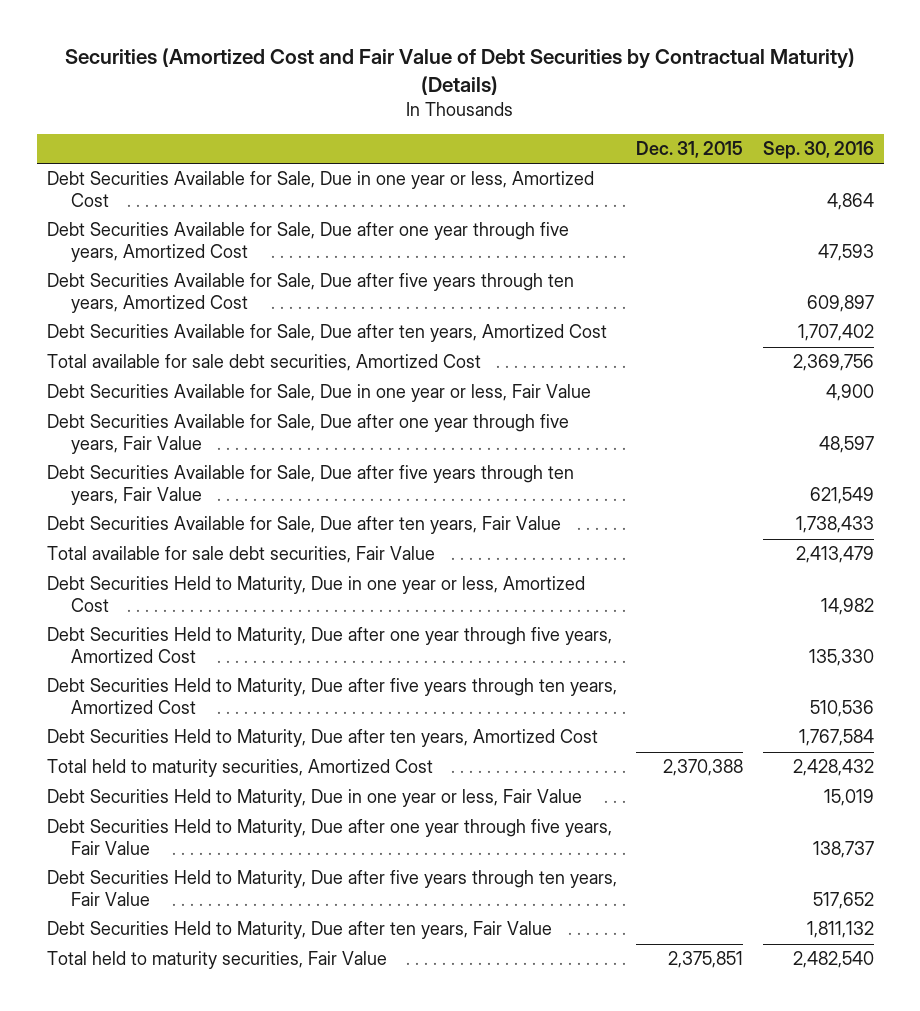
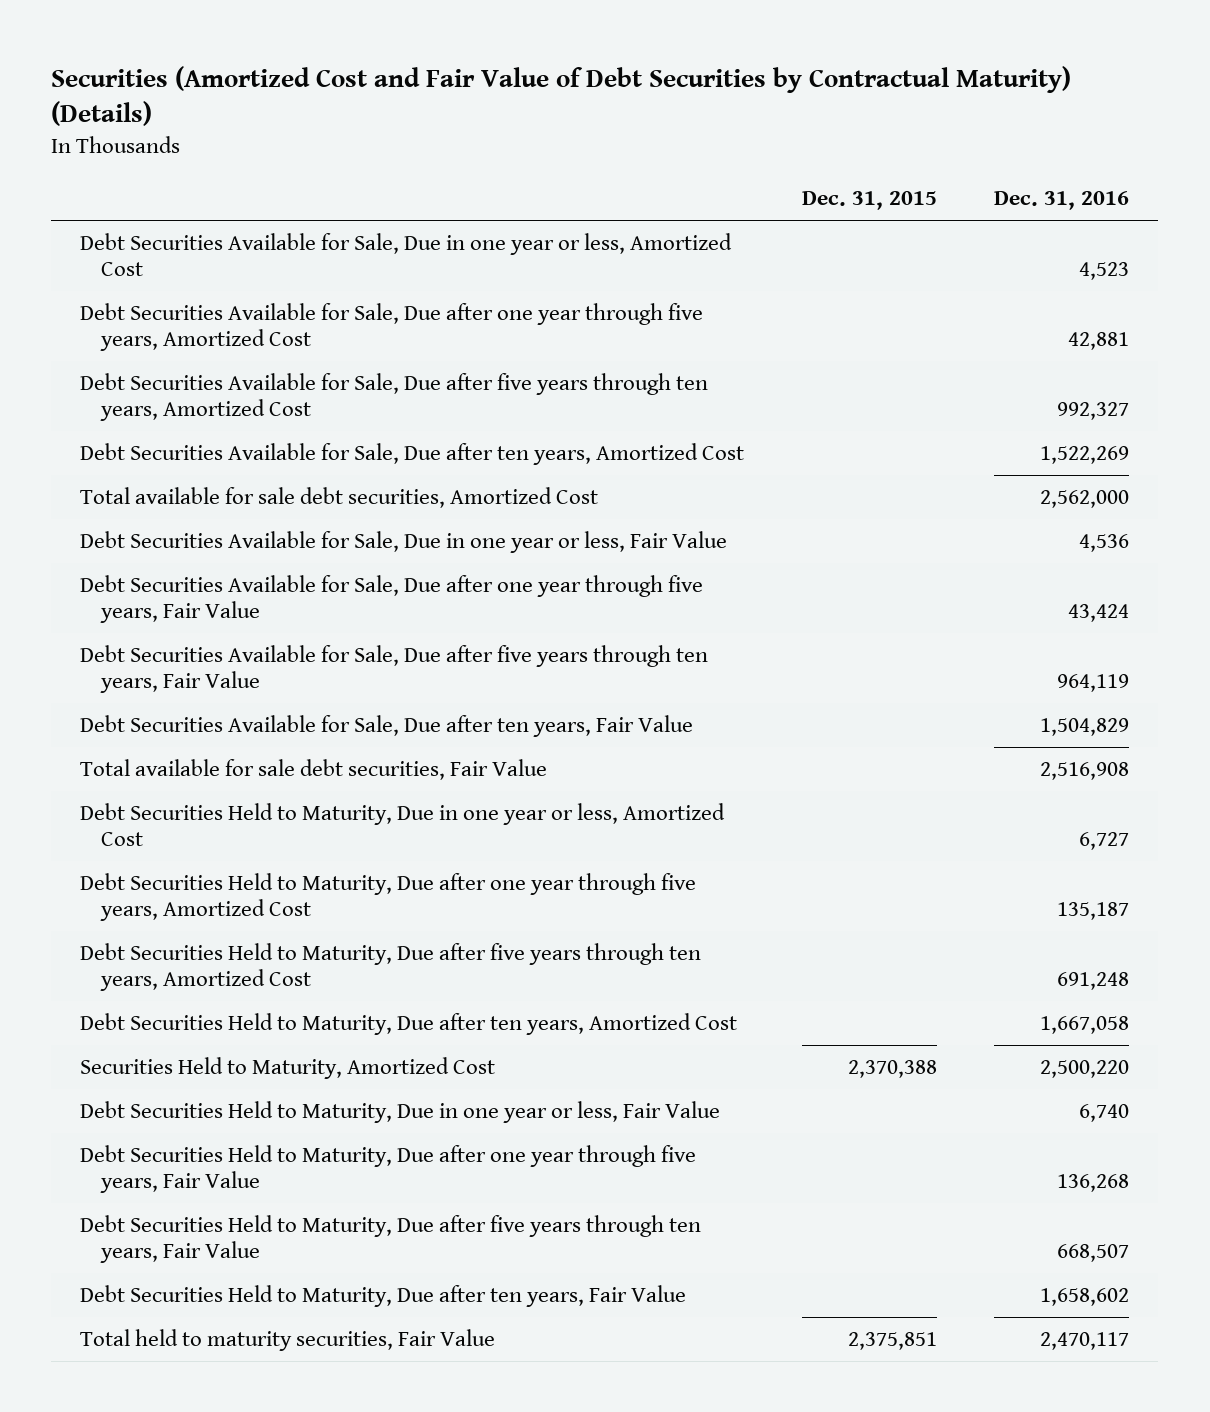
[762,141,874,160] Sep. 30, 2016 -> none
none -> [994,191,1130,211] Dec. 31, 2016
[46,759,433,778] Total held to maturity securities, Amortized Cost -> [80,1057,496,1080] Securities Held to Maturity, Amortized Cost

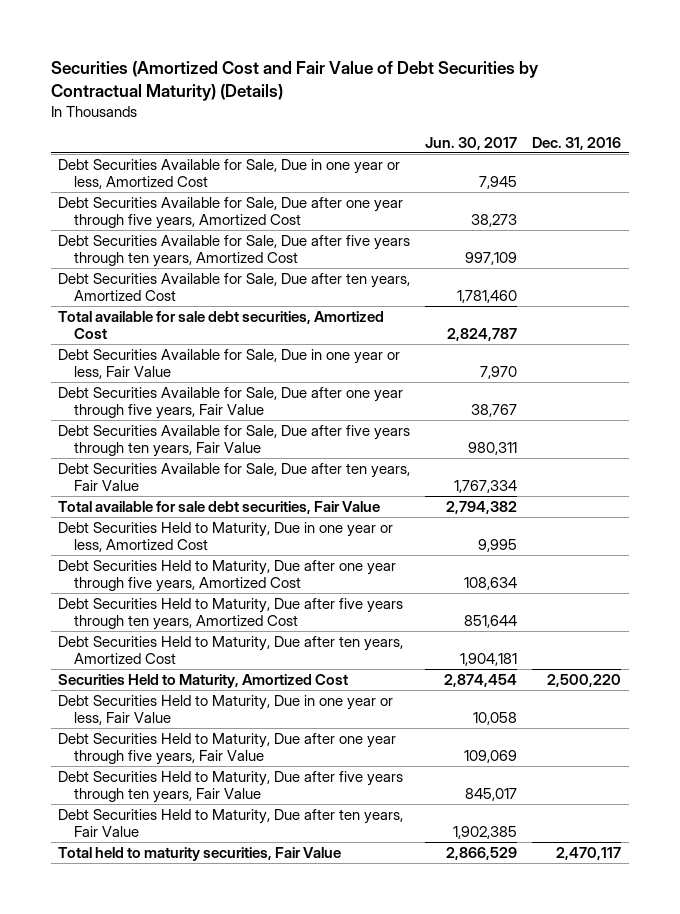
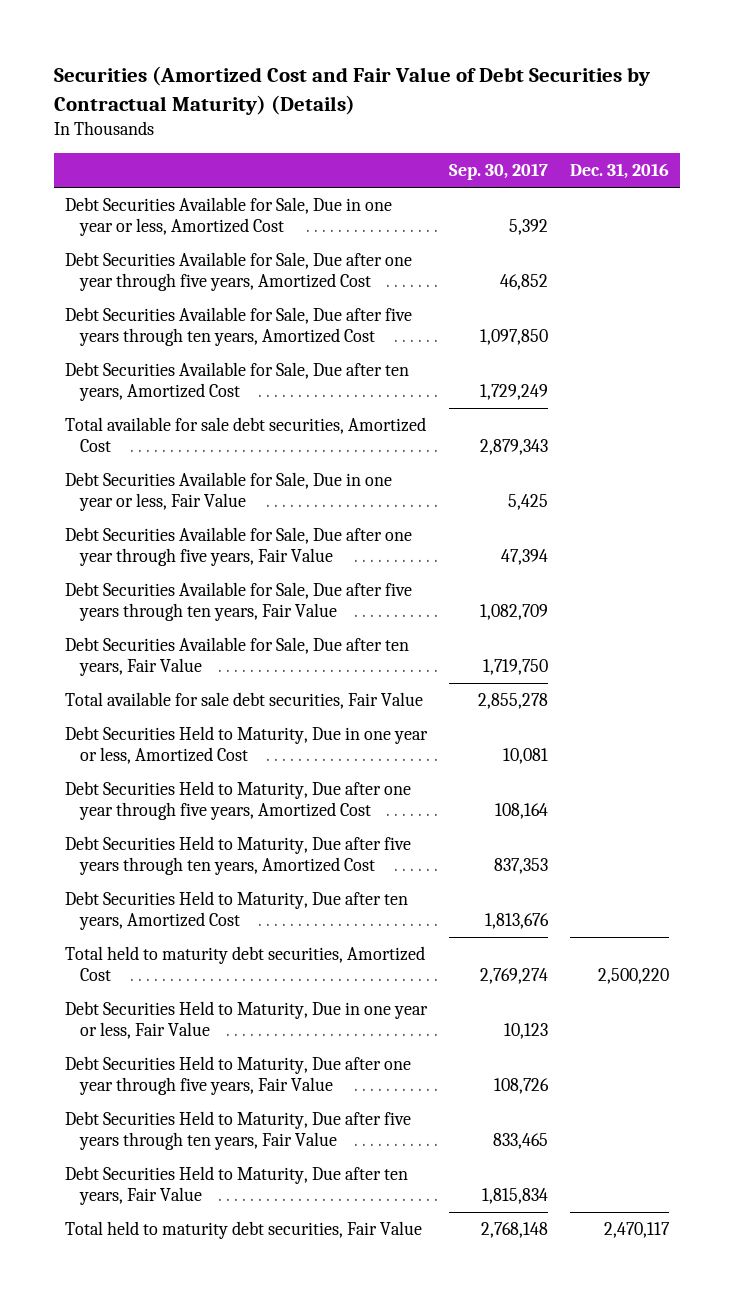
[425,136,518,150] Jun. 30, 2017 -> none
none -> [449,163,549,181] Sep. 30, 2017
[58,673,349,688] Securities Held to Maturity, Amortized Cost -> [65,946,426,982] Total held to maturity debt securities, Amortized Cost
[58,846,342,861] Total held to maturity securities, Fair Value -> [65,1221,423,1240] Total held to maturity debt securities, Fair Value

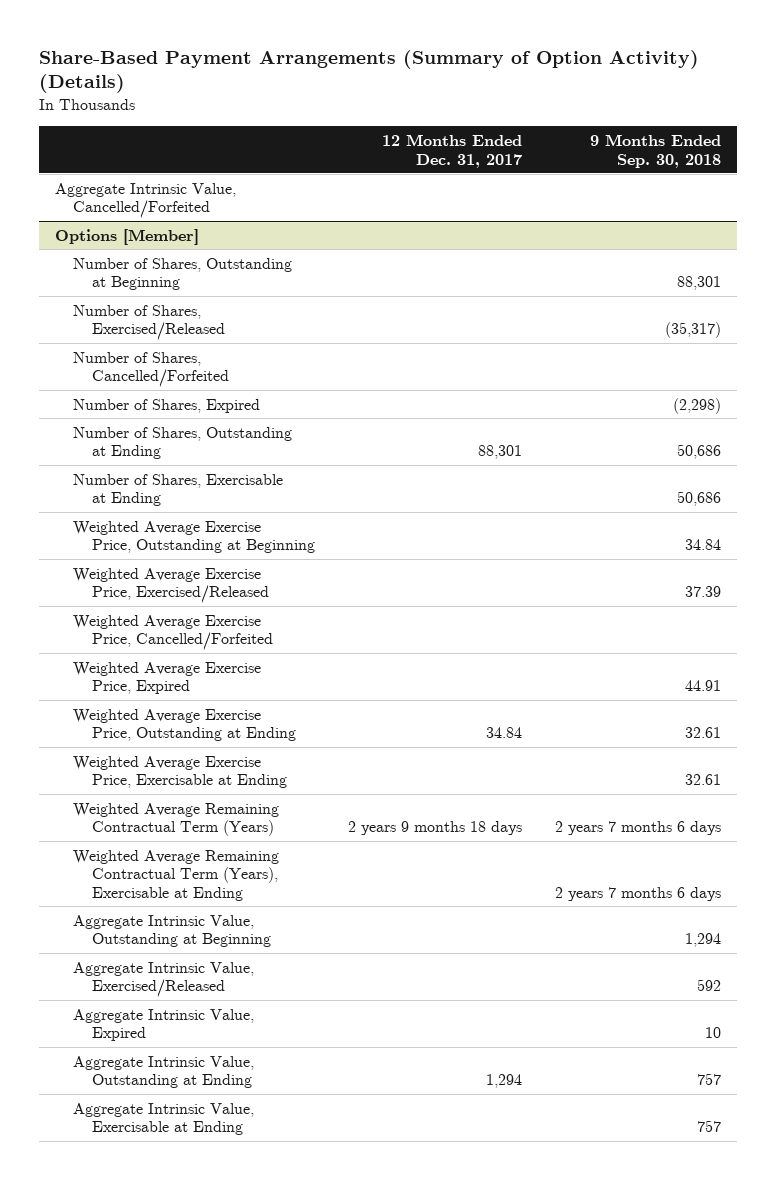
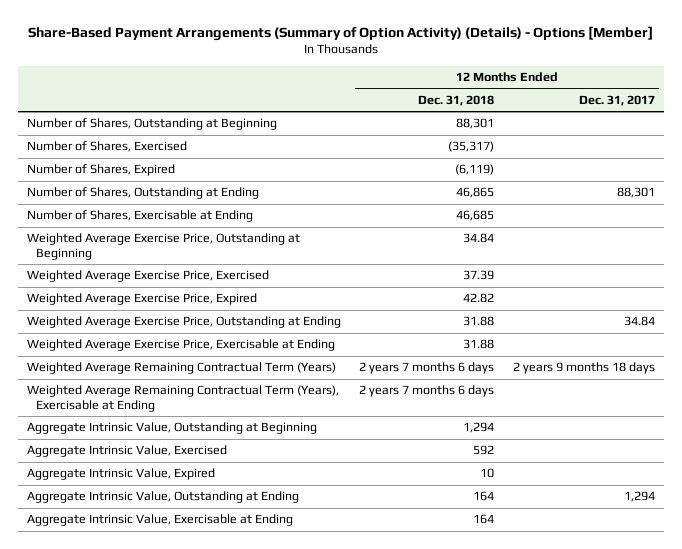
[38,49,699,94] Share-Based Payment Arrangements (Summary of Option Activity) (Details) -> [27,25,653,41] Share-Based Payment Arrangements (Summary of Option Activity) (Details) - Options [Member]
[589,133,721,168] 9 Months Ended Sep. 30, 2018 -> none
none -> [418,94,495,106] Dec. 31, 2018
[55,182,237,219] Aggregate Intrinsic Value, Cancelled/Forfeited -> none
[55,228,200,245] Options [Member] -> none
[73,351,229,388] Number of Shares, Cancelled/Forfeited -> none
[73,304,225,341] Number of Shares, Exercised/Released -> [26,141,187,153] Number of Shares, Exercised
[73,614,273,651] Weighted Average Exercise Price, Cancelled/Forfeited -> none
[73,567,269,604] Weighted Average Exercise Price, Exercised/Released -> [26,270,269,283] Weighted Average Exercise Price, Exercised
[73,961,255,998] Aggregate Intrinsic Value, Exercised/Released -> [26,445,227,458] Aggregate Intrinsic Value, Exercised

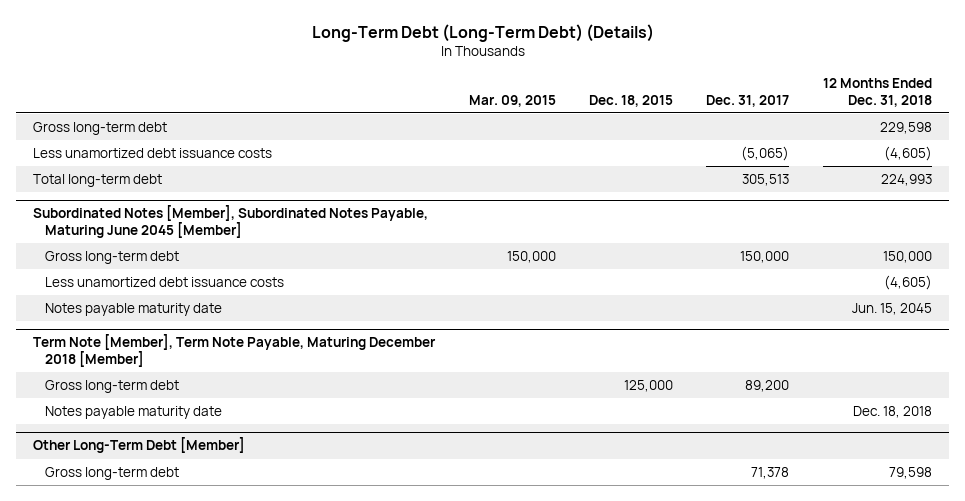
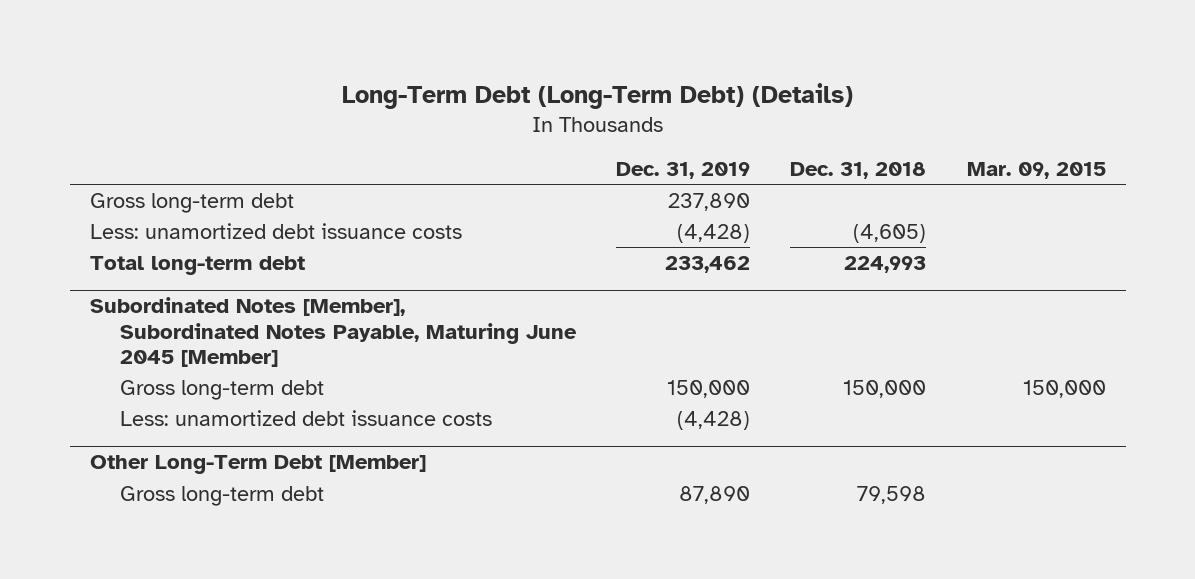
[589,94,674,107] Dec. 18, 2015 -> none
[706,94,790,107] Dec. 31, 2017 -> none
[822,78,932,107] 12 Months Ended Dec. 31, 2018 -> none
none -> [616,162,751,180] Dec. 31, 2019
none -> [790,162,927,180] Dec. 31, 2018
[33,148,273,159] Less unamortized debt issuance costs -> [89,222,462,239] Less: unamortized debt issuance costs
[45,303,223,317] Notes payable maturity date -> none
[33,334,437,367] Term Note [Member], Term Note Payable, Maturing December 2018 [Member] -> none
[45,380,180,394] Gross long-term debt -> none
[45,406,223,420] Notes payable maturity date -> none
[45,277,285,288] Less unamortized debt issuance costs -> [119,409,492,426] Less: unamortized debt issuance costs

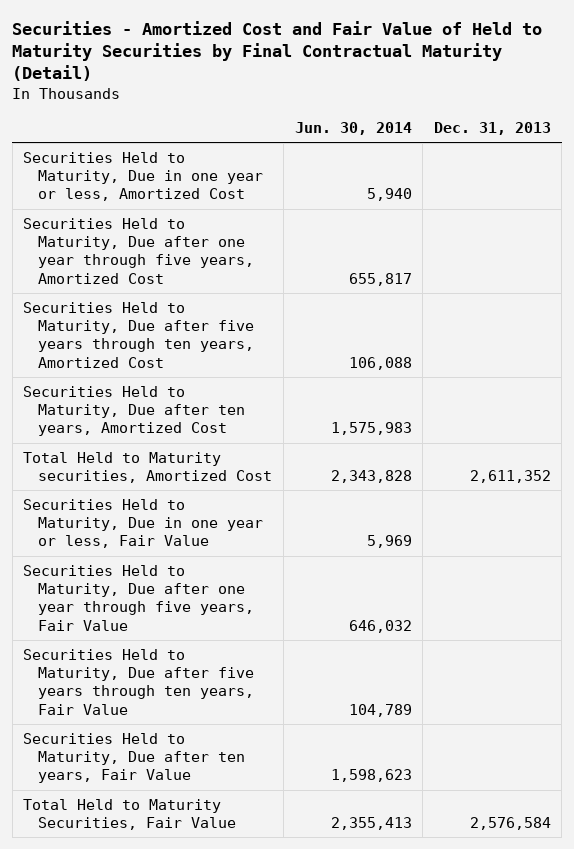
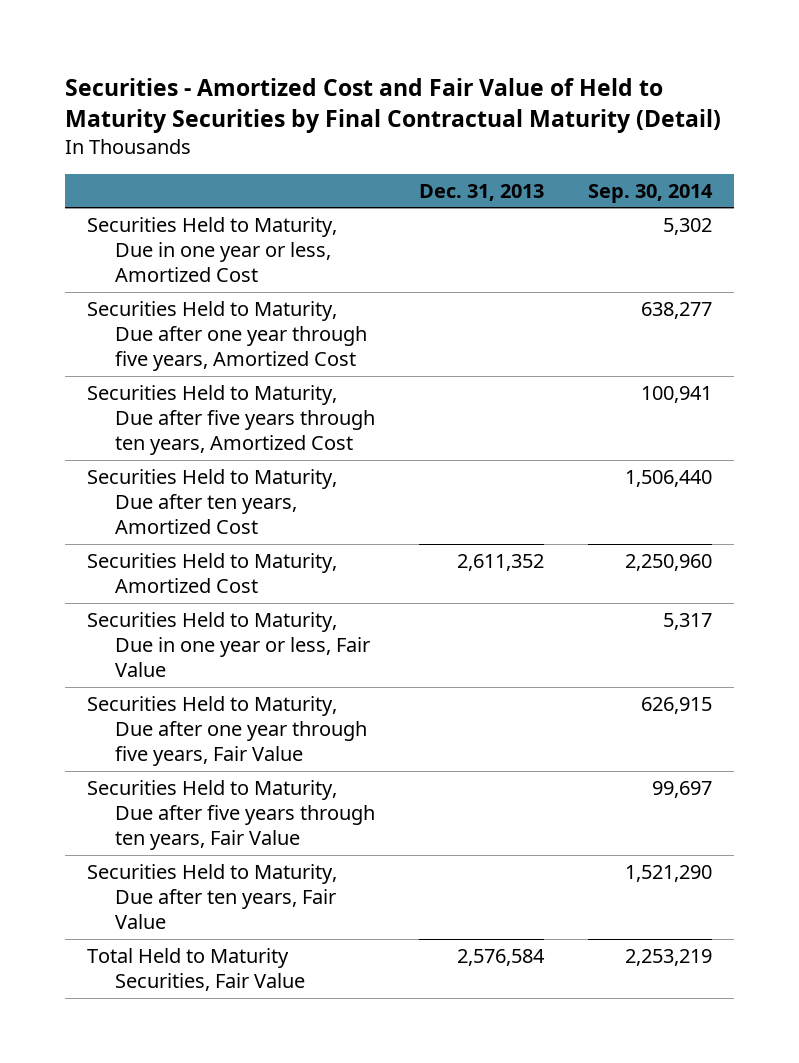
[294,121,412,135] Jun. 30, 2014 -> none
none -> [587,183,713,203] Sep. 30, 2014
[23,451,273,484] Total Held to Maturity securities, Amortized Cost -> [87,552,338,594] Securities Held to Maturity, Amortized Cost

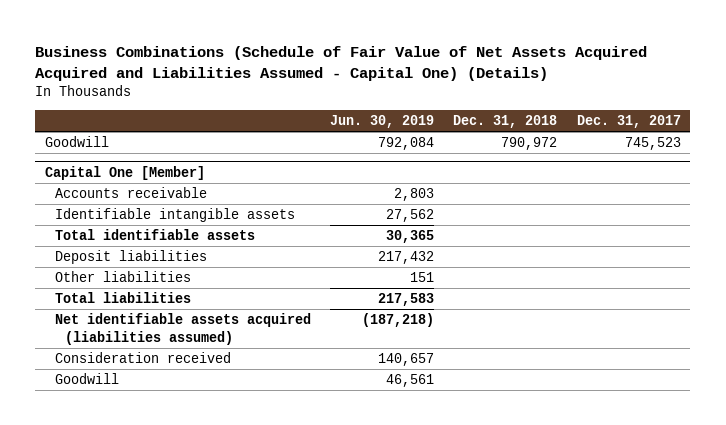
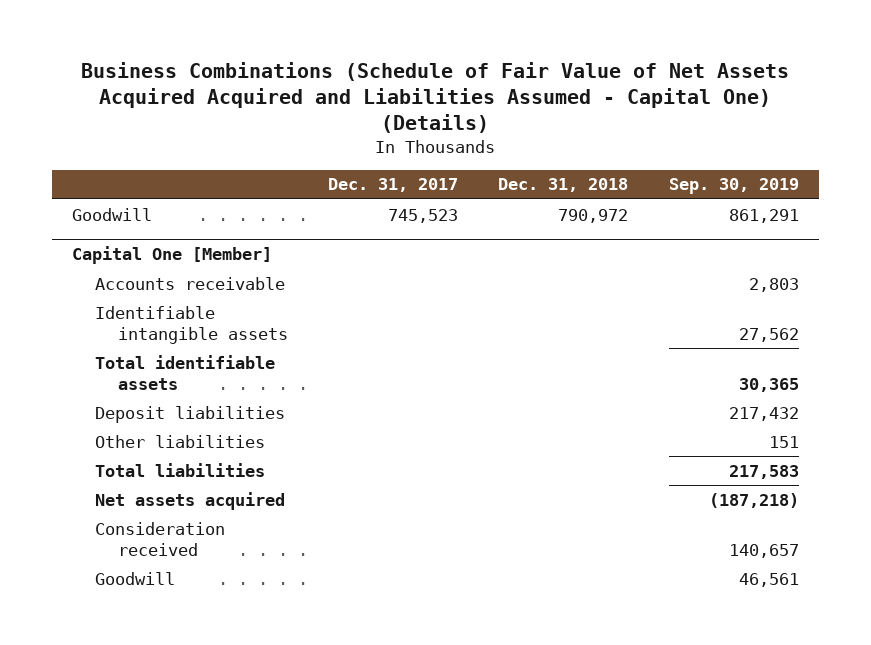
[330,115,435,129] Jun. 30, 2019 -> none
none -> [668,178,799,195] Sep. 30, 2019
[55,313,312,345] Net identifiable assets acquired (liabilities assumed) -> [95,491,286,510] Net assets acquired

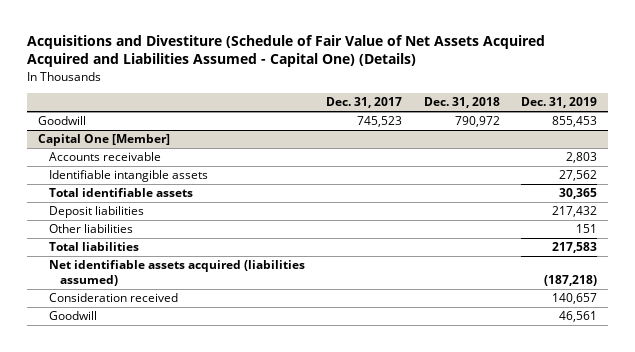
[81,62,790,134] Business Combinations (Schedule of Fair Value of Net Assets Acquired Acquired and Liabilities Assumed - Capital One) (Details) -> [27,34,546,68] Acquisitions and Divestiture (Schedule of Fair Value of Net Assets Acquired Acquired and Liabilities Assumed - Capital One) (Details)
[668,178,799,195] Sep. 30, 2019 -> none
none -> [521,97,598,109] Dec. 31, 2019
[95,491,286,510] Net assets acquired -> [49,260,306,286] Net identifiable assets acquired (liabilities assumed)

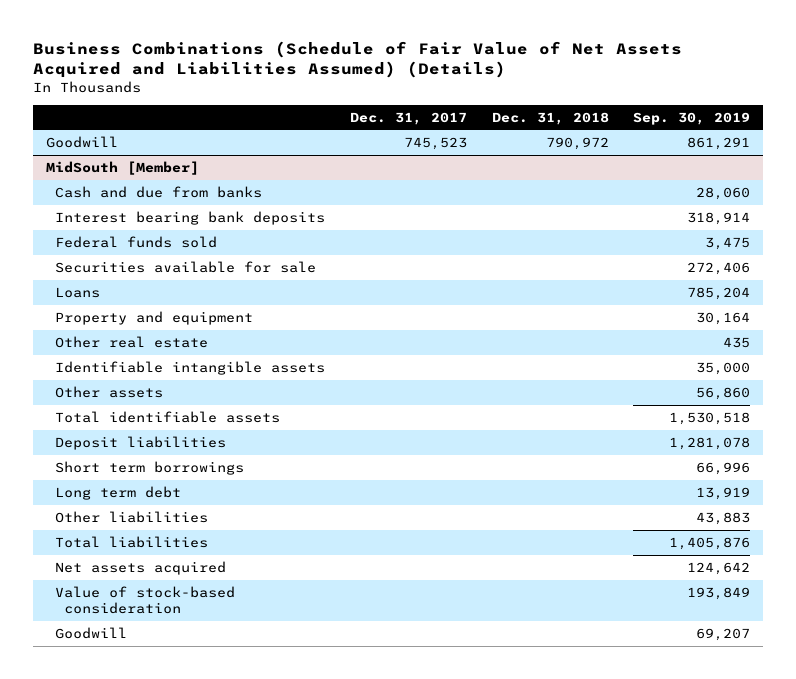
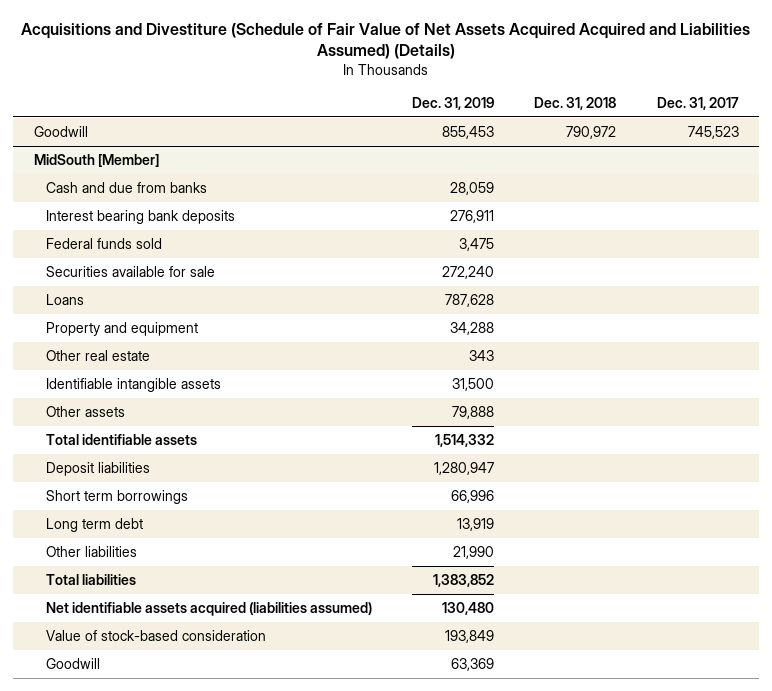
[33,40,683,78] Business Combinations (Schedule of Fair Value of Net Assets Acquired and Liabilities Assumed) (Details) -> [21,22,751,60] Acquisitions and Divestiture (Schedule of Fair Value of Net Assets Acquired Acquired and Liabilities Assumed) (Details)
[633,111,751,125] Sep. 30, 2019 -> none
none -> [412,96,495,110] Dec. 31, 2019
[55,560,227,575] Net assets acquired -> [45,602,372,617] Net identifiable assets acquired (liabilities assumed)

